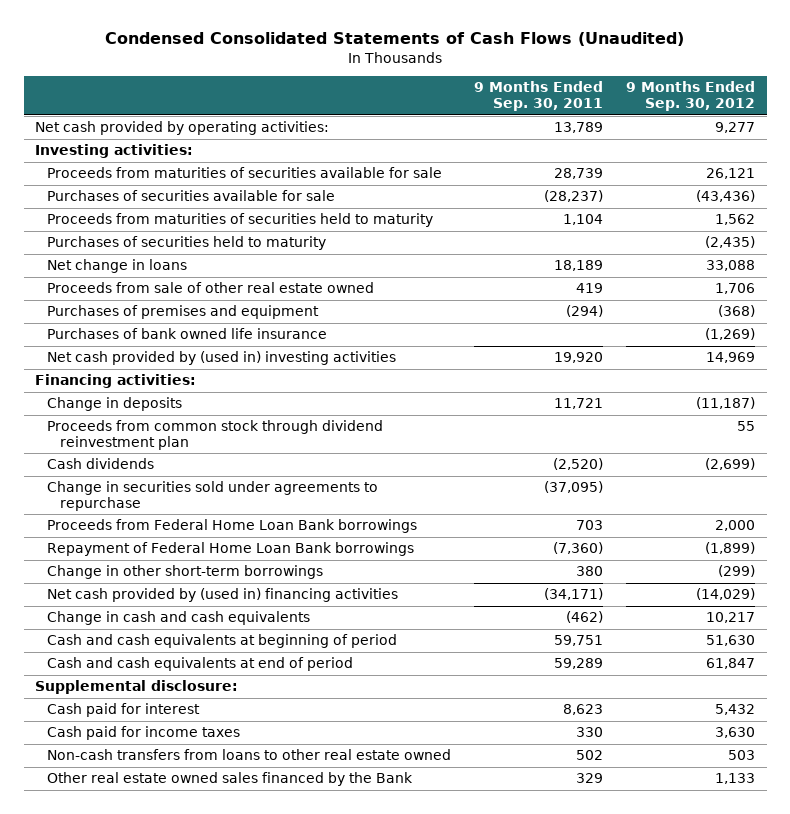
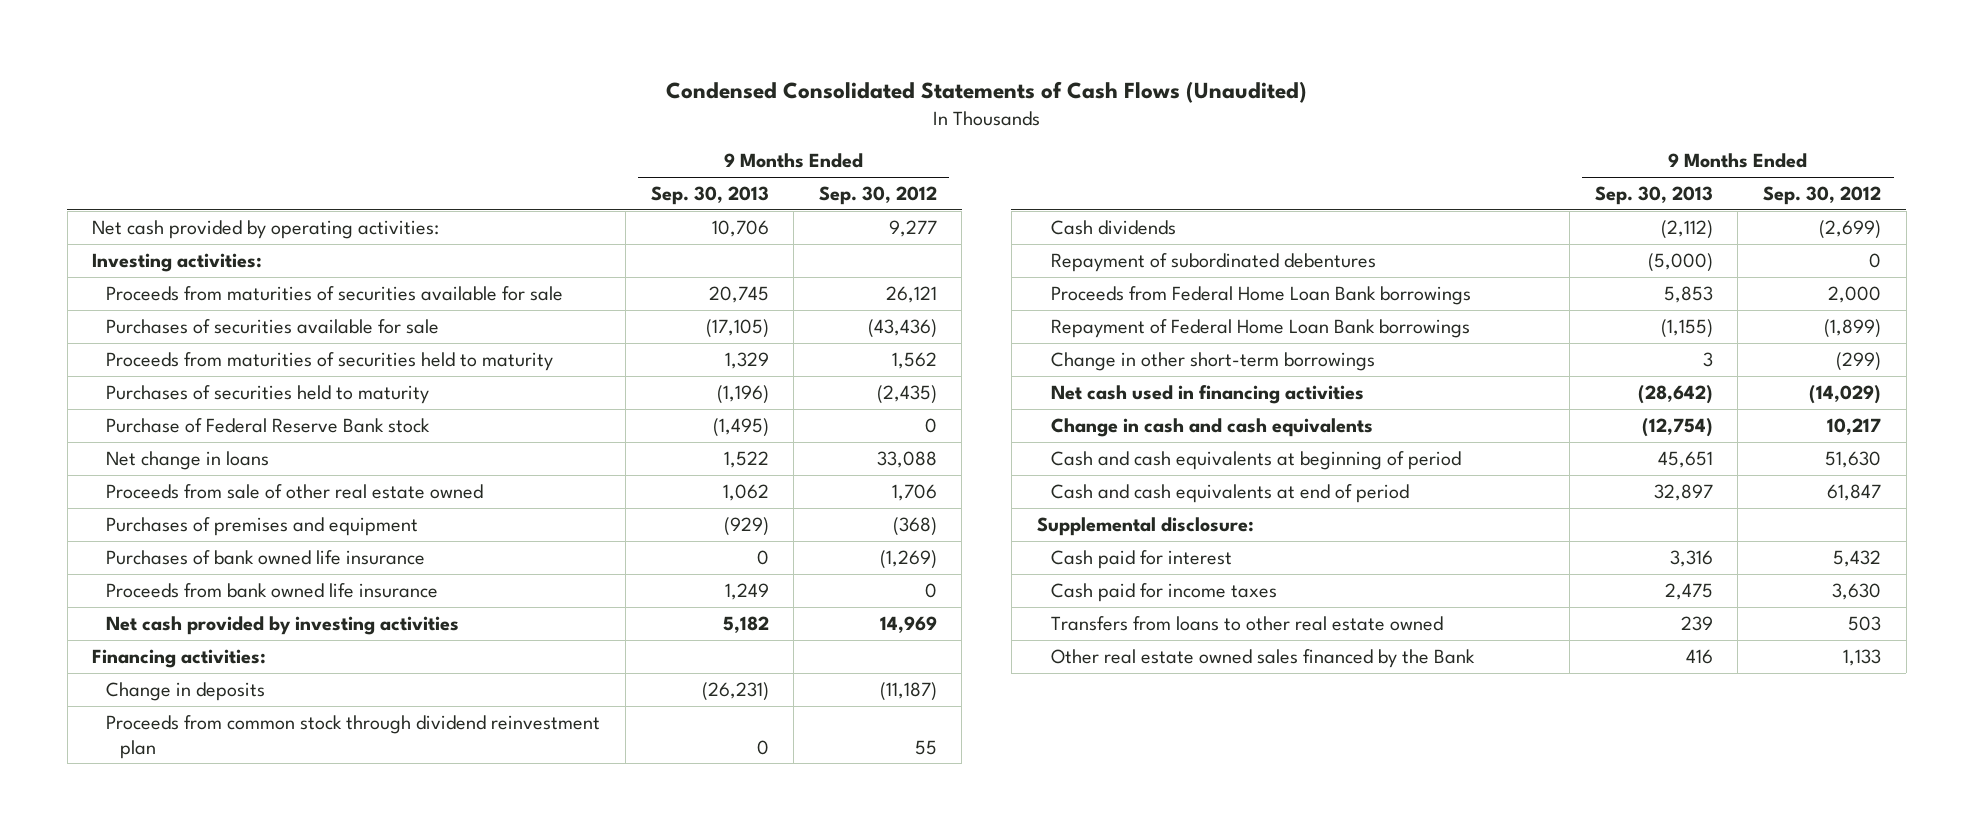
[474,81,604,112] 9 Months Ended Sep. 30, 2011 -> none
none -> [650,185,769,205] Sep. 30, 2013
none -> [106,417,431,433] Purchase of Federal Reserve Bank stock
none -> [106,582,439,598] Proceeds from bank owned life insurance
[47,351,397,366] Net cash provided by (used in) investing activities -> [106,615,460,635] Net cash provided by investing activities
[47,481,379,512] Change in securities sold under agreements to repurchase -> none
none -> [1050,252,1376,272] Repayment of subordinated debentures
[47,588,399,603] Net cash provided by (used in) financing activities -> [1050,384,1364,404] Net cash used in financing activities
[47,749,452,761] Non-cash transfers from loans to other real estate owned -> [1050,615,1443,631] Transfers from loans to other real estate owned

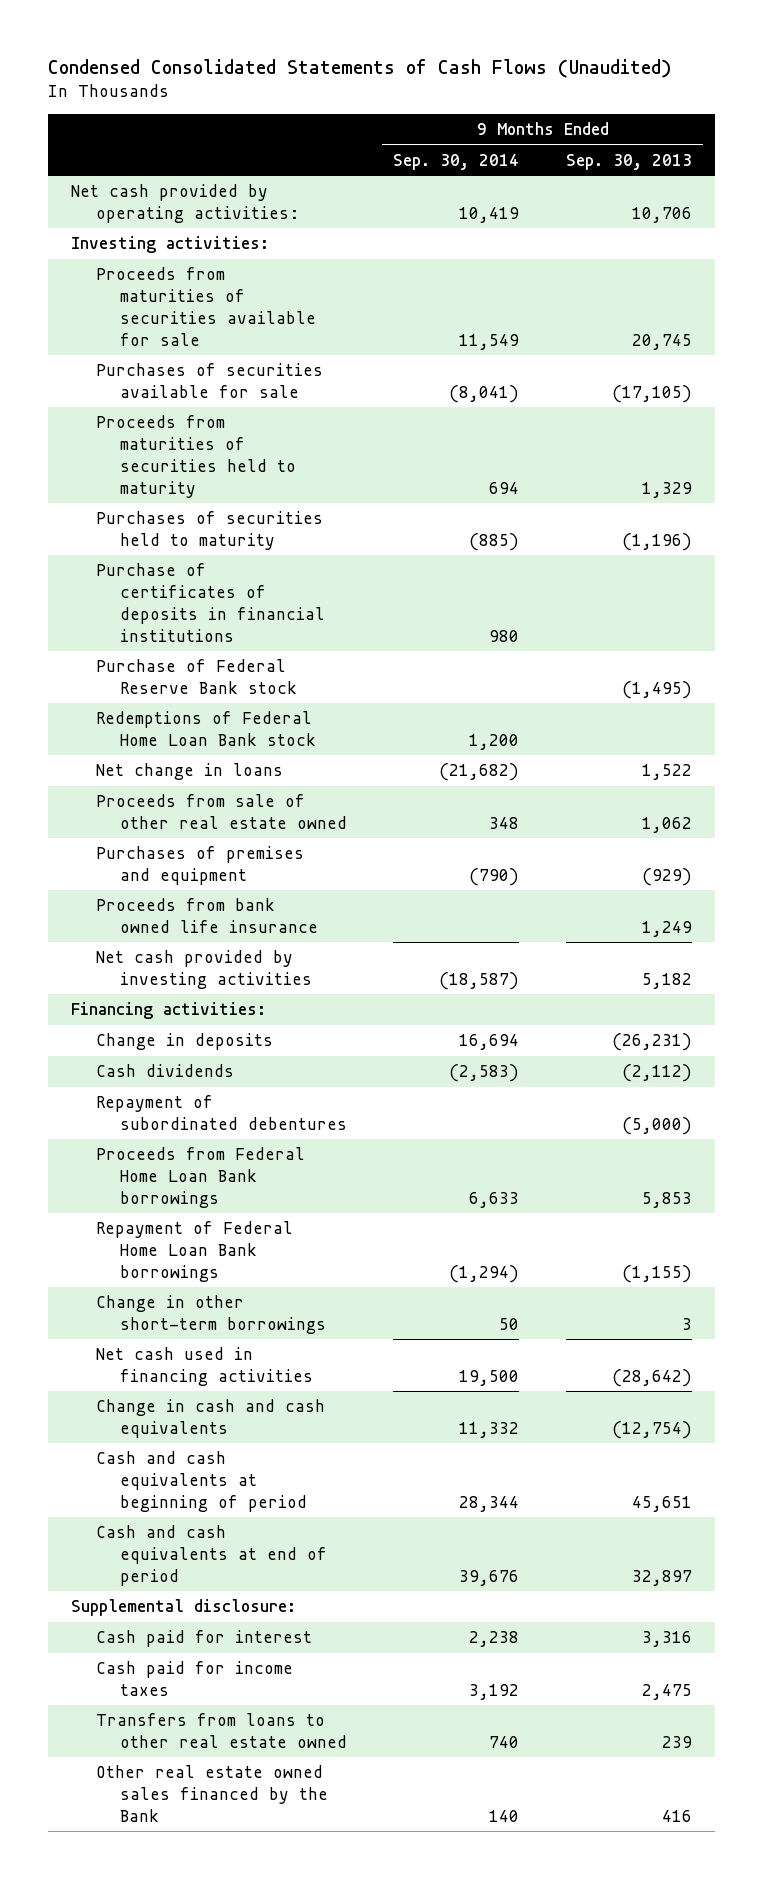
[818,185,937,205] Sep. 30, 2012 -> none
none -> [393,153,520,170] Sep. 30, 2014
none -> [95,563,325,642] Purchase of certificates of deposits in financial institutions
none -> [95,711,316,746] Redemptions of Federal Home Loan Bank stock
[106,549,426,565] Purchases of bank owned life insurance -> none
[106,714,601,759] Proceeds from common stock through dividend reinvestment plan -> none

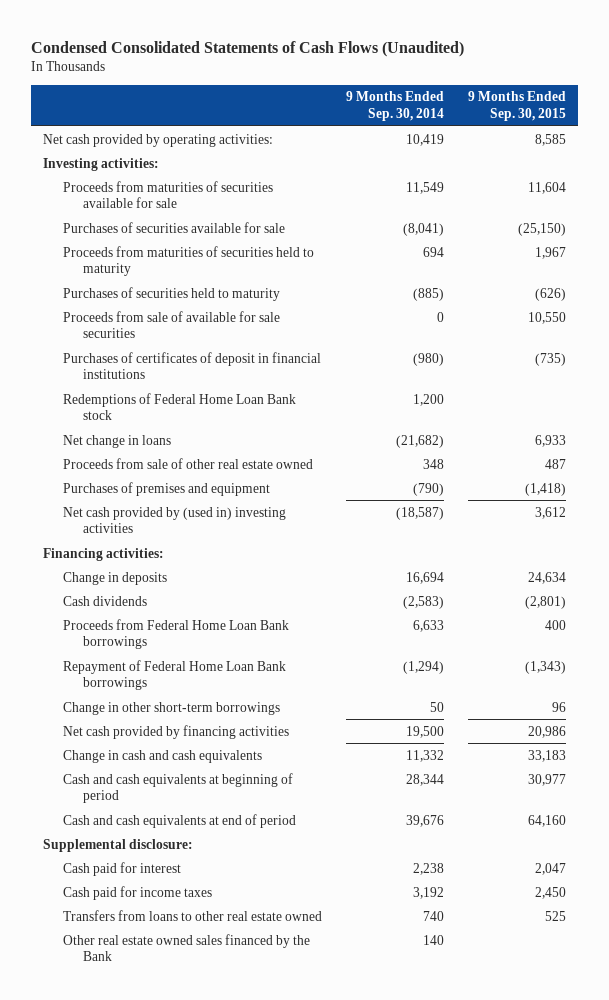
[565,153,692,170] Sep. 30, 2013 -> none
none -> [468,91,567,122] 9 Months Ended Sep. 30, 2015
[95,659,297,694] Purchase of Federal Reserve Bank stock -> none
none -> [63,310,281,339] Proceeds from sale of available for sale securities
[95,563,325,642] Purchase of certificates of deposits in financial institutions -> [63,351,322,380] Purchases of certificates of deposit in financial institutions
[489,629,520,642] 980 -> [413,352,445,366] (980)
[95,898,318,933] Proceeds from bank owned life insurance -> none
[95,950,312,989] Net cash provided by investing activities -> [63,506,287,534] Net cash provided by (used in) investing activities
[95,1095,347,1130] Repayment of subordinated debentures -> none
[95,1347,313,1386] Net cash used in financing activities -> [63,724,290,739] Net cash provided by financing activities

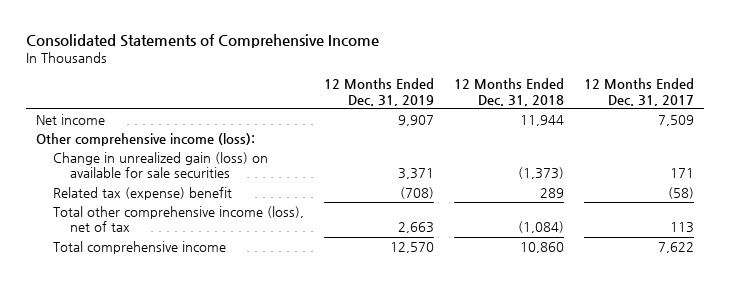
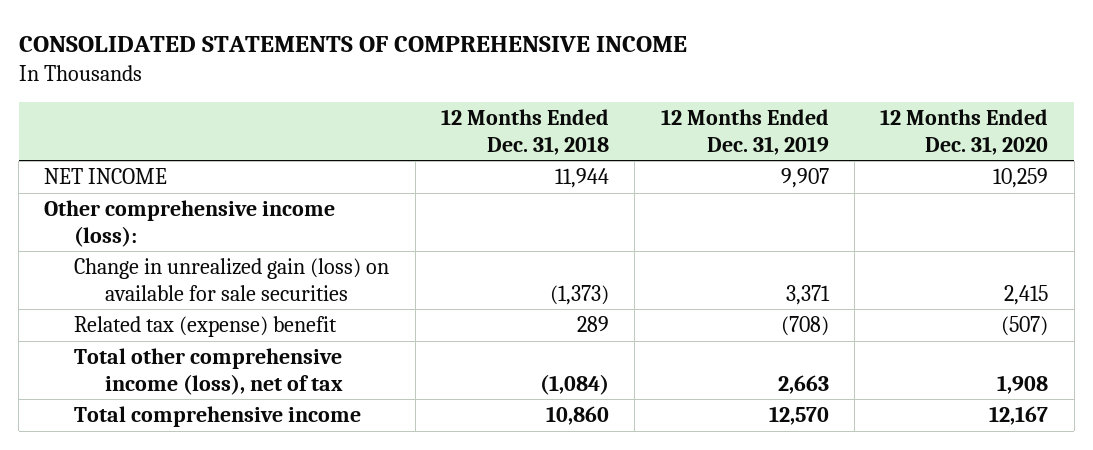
[25,33,379,48] Consolidated Statements of Comprehensive Income -> [18,35,687,52] CONSOLIDATED STATEMENTS OF COMPREHENSIVE INCOME
[584,78,695,106] 12 Months Ended Dec. 31, 2017 -> none
none -> [880,109,1049,155] 12 Months Ended Dec. 31, 2020
[35,114,105,126] Net income -> [44,168,168,185] NET INCOME

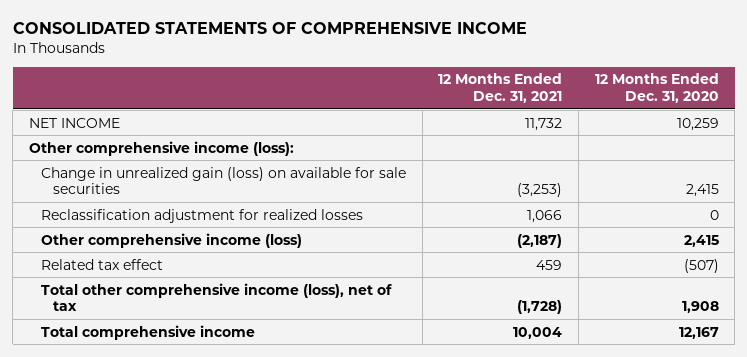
[441,109,610,155] 12 Months Ended Dec. 31, 2018 -> none
[660,109,829,155] 12 Months Ended Dec. 31, 2019 -> none
none -> [438,73,563,103] 12 Months Ended Dec. 31, 2021
none -> [40,208,363,223] Reclassification adjustment for realized losses
none -> [40,232,302,248] Other comprehensive income (loss)
[74,316,338,338] Related tax (expense) benefit -> [40,258,163,270] Related tax effect

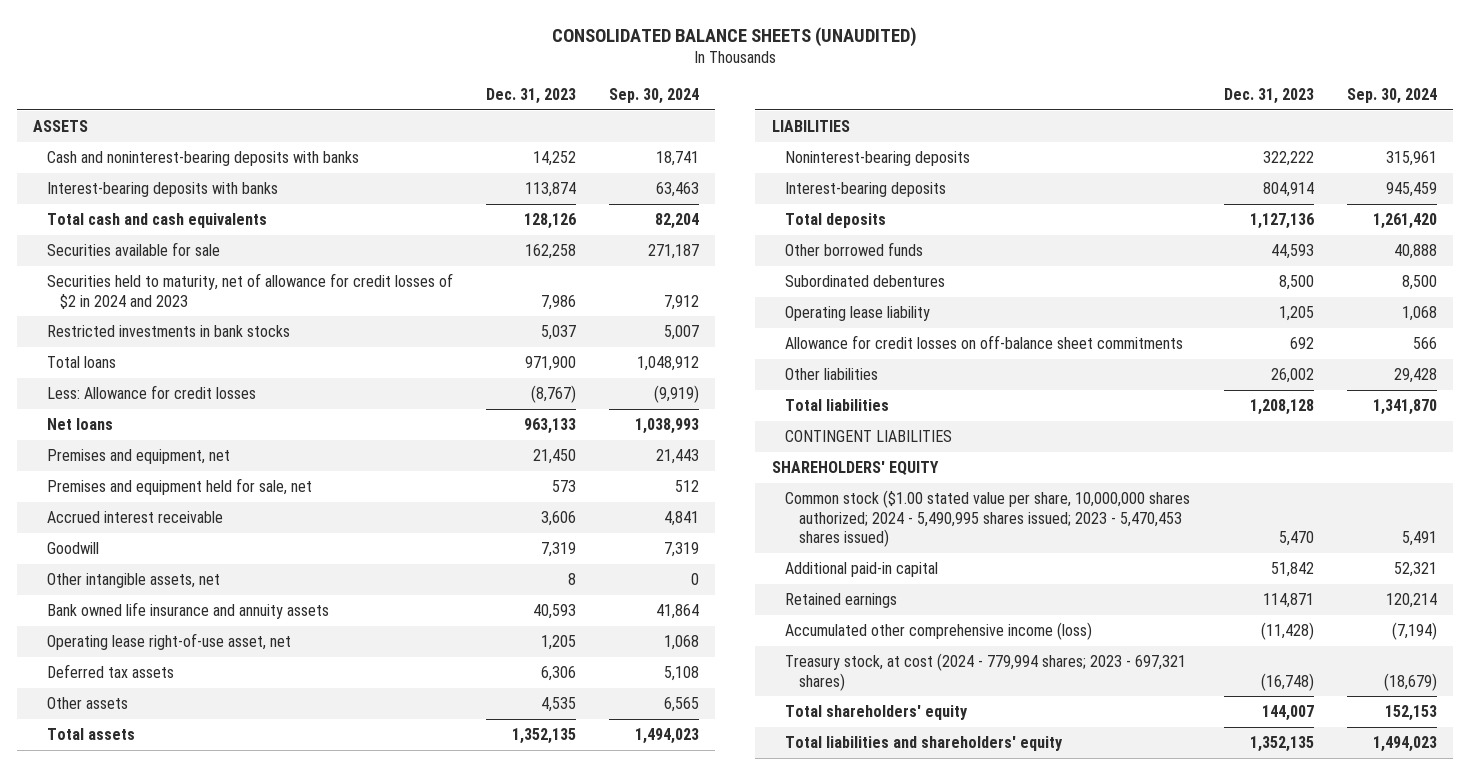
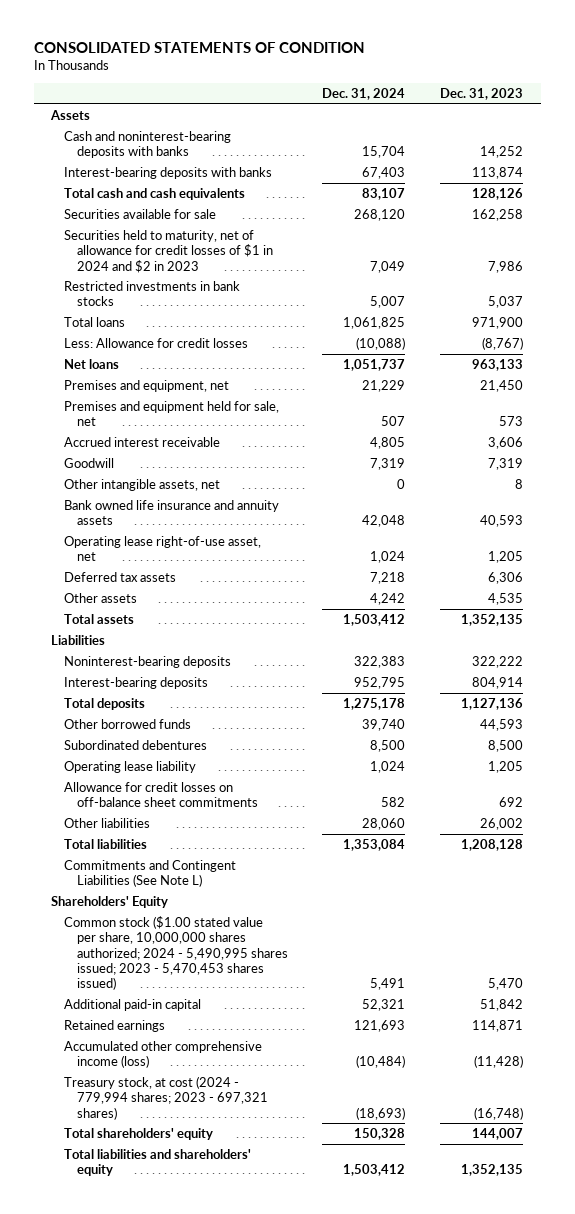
[552,26,918,47] CONSOLIDATED BALANCE SHEETS (UNAUDITED) -> [33,42,365,54] CONSOLIDATED STATEMENTS OF CONDITION
[608,88,699,105] Sep. 30, 2024 -> none
none -> [322,88,406,101] Dec. 31, 2024
[33,120,89,133] ASSETS -> [50,109,91,120] Assets
[46,273,453,309] Securities held to maturity, net of allowance for credit losses of $2 in 2024 and 2023 -> [63,229,273,273] Securities held to maturity, net of allowance for credit losses of $1 in 2024 and $2 in 2023
[771,120,850,133] LIABILITIES -> [51,634,106,645] Liabilities
[785,430,953,443] CONTINGENT LIABILITIES -> [63,859,236,888] Commitments and Contingent Liabilities (See Note L)
[771,461,939,476] SHAREHOLDERS' EQUITY -> [51,895,169,908] Shareholders' Equity

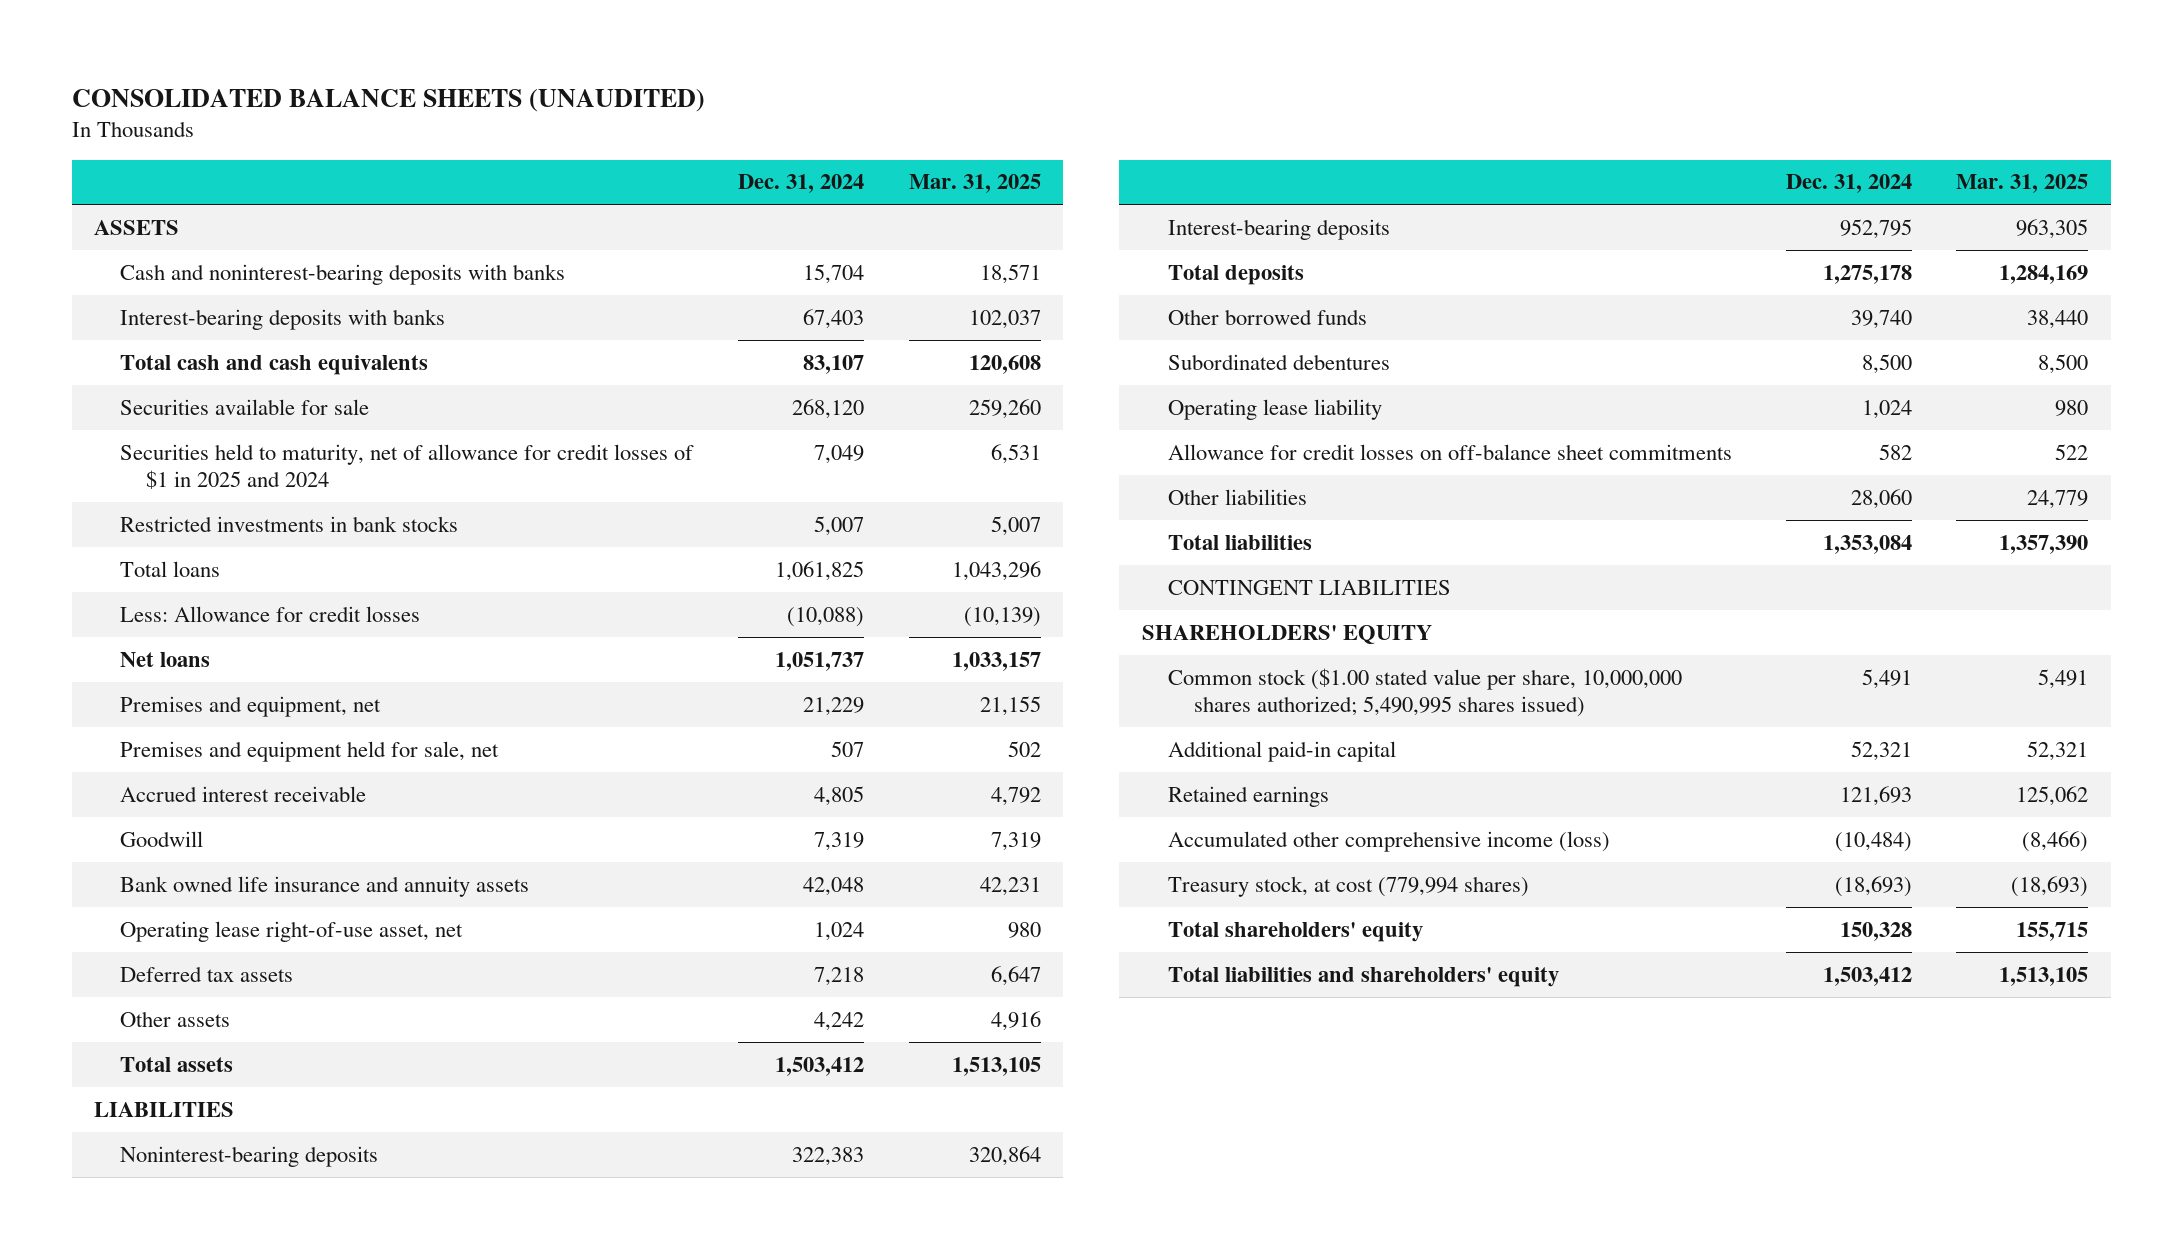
[33,42,365,54] CONSOLIDATED STATEMENTS OF CONDITION -> [72,88,706,112] CONSOLIDATED BALANCE SHEETS (UNAUDITED)
[440,88,524,101] Dec. 31, 2023 -> none
none -> [908,174,1041,194] Mar. 31, 2025
[50,109,91,120] Assets -> [94,219,180,235] ASSETS
[63,229,273,273] Securities held to maturity, net of allowance for credit losses of $1 in 2024 and $2 in 2023 -> [120,443,695,490] Securities held to maturity, net of allowance for credit losses of $1 in 2025 and 2024
[63,478,220,491] Other intangible assets, net -> none
[51,634,106,645] Liabilities -> [94,1101,235,1117] LIABILITIES
[63,859,236,888] Commitments and Contingent Liabilities (See Note L) -> [1167,579,1451,595] CONTINGENT LIABILITIES
[51,895,169,908] Shareholders' Equity -> [1141,624,1432,644] SHAREHOLDERS' EQUITY
[63,915,288,991] Common stock ($1.00 stated value per share, 10,000,000 shares authorized; 2024 - 5,490,995 shares issued; 2023 - 5,470,453 shares issued) -> [1167,667,1682,718] Common stock ($1.00 stated value per share, 10,000,000 shares authorized; 5,490,995 shares issued)
[63,1075,268,1120] Treasury stock, at cost (2024 - 779,994 shares; 2023 - 697,321 shares) -> [1167,875,1529,897] Treasury stock, at cost (779,994 shares)

